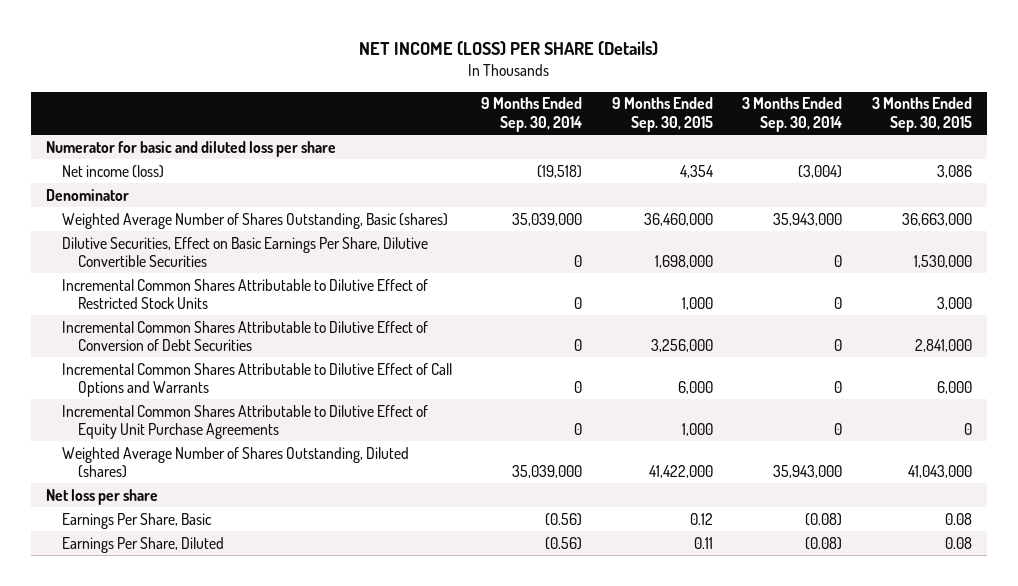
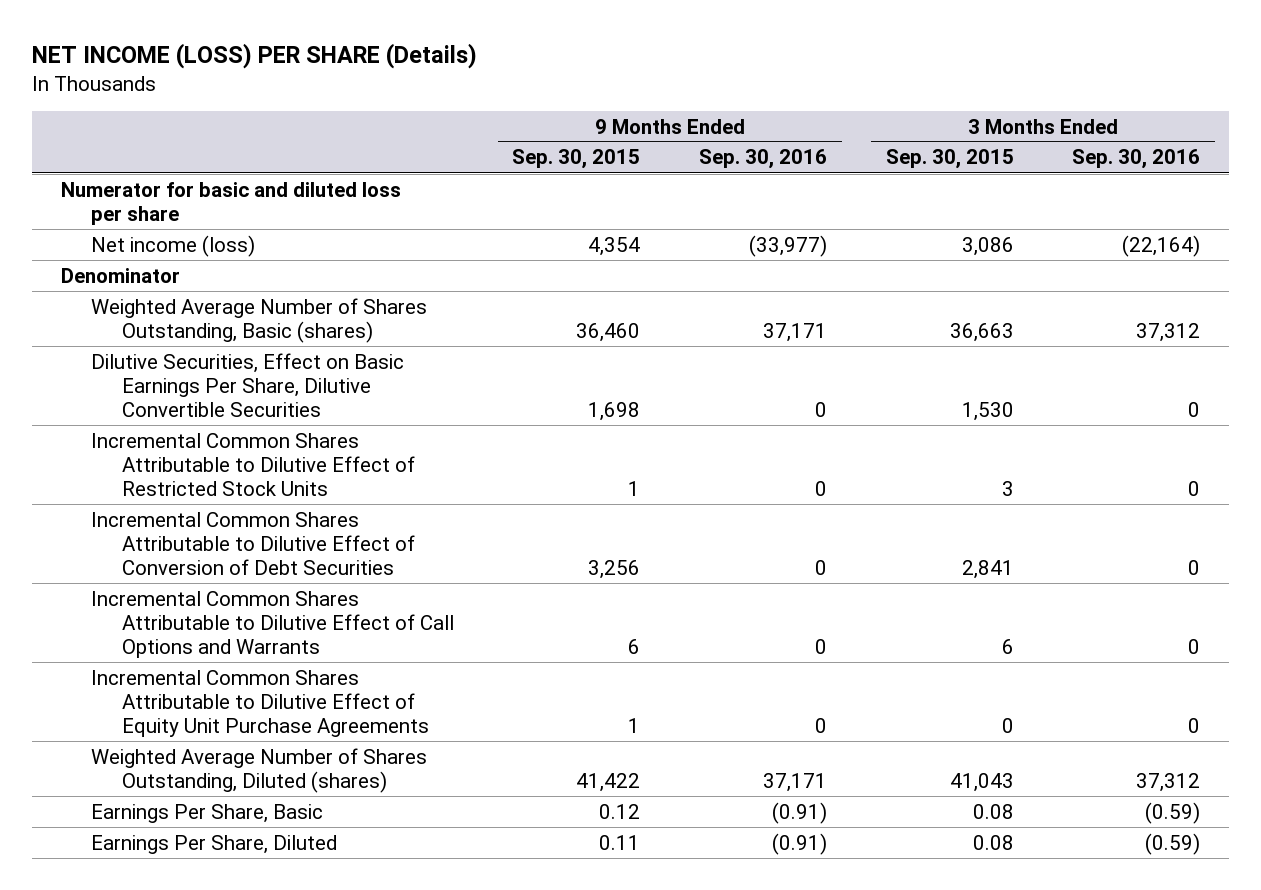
[481,97,583,133] 9 Months Ended Sep. 30, 2014 -> none
[742,97,843,133] 3 Months Ended Sep. 30, 2014 -> none
none -> [698,149,827,170] Sep. 30, 2016
none -> [1072,149,1201,170] Sep. 30, 2016
[45,488,158,505] Net loss per share -> none
[643,212,713,226] 36,460,000 -> [576,322,641,342] 36,460
[901,212,972,226] 36,663,000 -> [949,322,1014,342] 36,663
[654,255,713,269] 1,698,000 -> [588,402,641,422] 1,698
[913,255,972,269] 1,530,000 -> [961,402,1014,422] 1,530
[681,297,713,311] 1,000 -> [628,481,641,497] 1
[936,297,972,311] 3,000 -> [1001,481,1014,497] 3
[650,339,713,353] 3,256,000 -> [588,560,641,580] 3,256
[914,339,972,353] 2,841,000 -> [961,560,1014,580] 2,841
[677,381,713,395] 6,000 -> [628,639,641,655] 6
[936,381,972,395] 6,000 -> [1001,639,1014,655] 6
[681,423,713,437] 1,000 -> [628,718,641,734] 1
[648,465,713,479] 41,422,000 -> [576,772,641,792] 41,422
[907,465,972,479] 41,043,000 -> [949,772,1014,792] 41,043

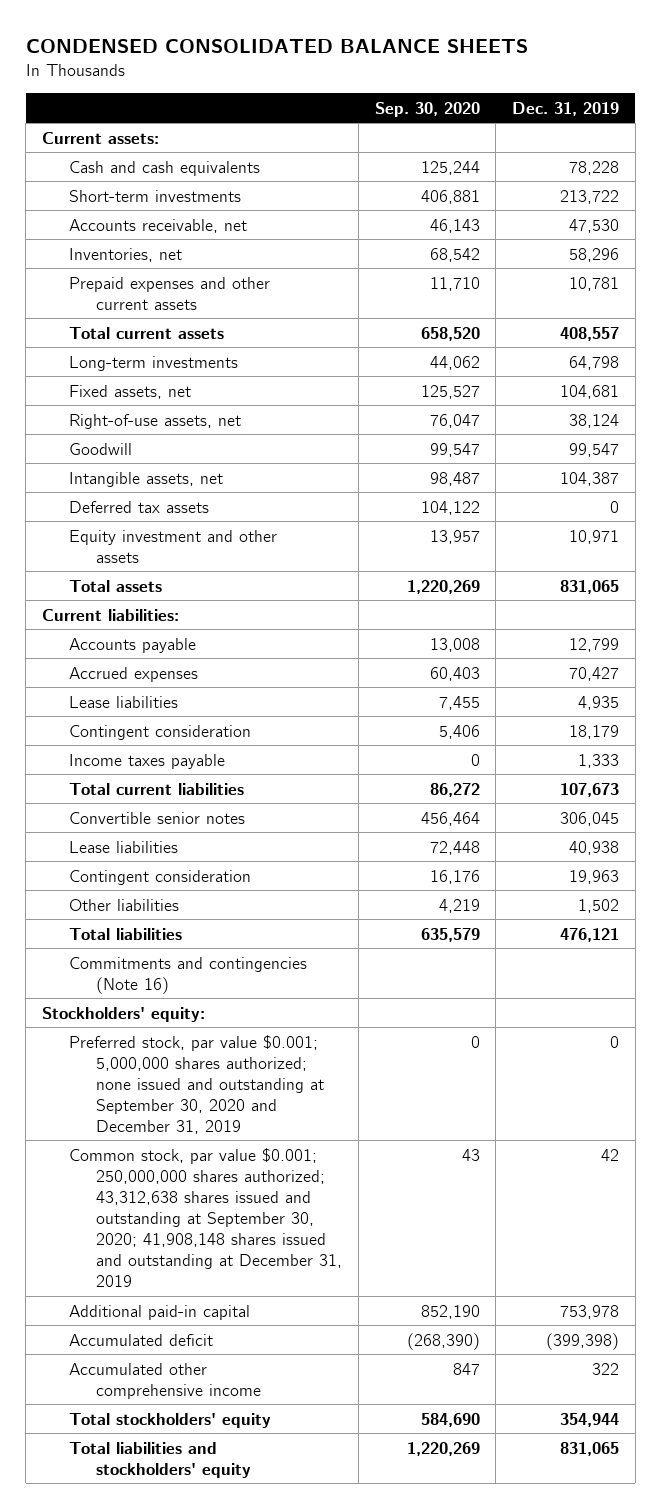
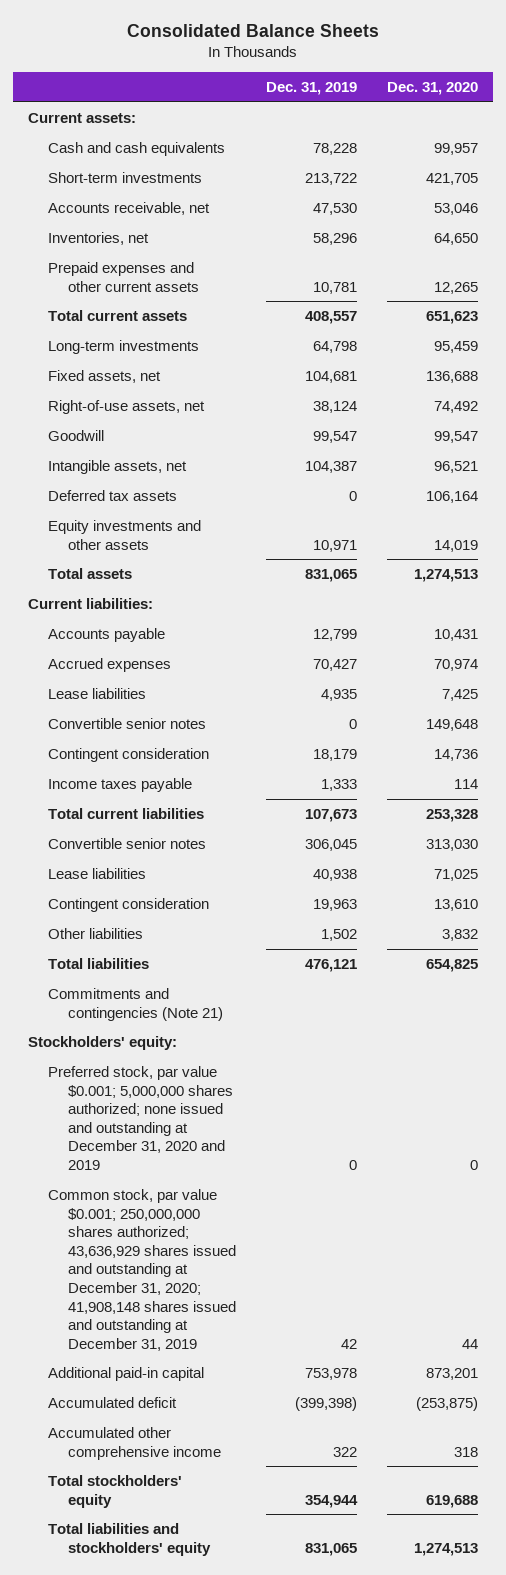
[25,38,528,53] CONDENSED CONSOLIDATED BALANCE SHEETS -> [127,23,380,37] Consolidated Balance Sheets
[374,101,480,117] Sep. 30, 2020 -> none
none -> [387,82,479,96] Dec. 31, 2020
[69,529,278,563] Equity investment and other assets -> [48,520,202,550] Equity investments and other assets
none -> [48,718,207,730] Convertible senior notes
[69,956,308,994] Commitments and contingencies (Note 16) -> [48,988,224,1021] Commitments and contingencies (Note 21)
[69,1034,325,1134] Preferred stock, par value $0.001; 5,000,000 shares authorized; none issued and outstanding at September 30, 2020 and December 31, 2019 -> [48,1066,234,1170] Preferred stock, par value $0.001; 5,000,000 shares authorized; none issued and outstanding at December 31, 2020 and 2019
[69,1147,343,1287] Common stock, par value $0.001; 250,000,000 shares authorized; 43,312,638 shares issued and outstanding at September 30, 2020; 41,908,148 shares issued and outstanding at December 31, 2019 -> [48,1189,237,1351] Common stock, par value $0.001; 250,000,000 shares authorized; 43,636,929 shares issued and outstanding at December 31, 2020; 41,908,148 shares issued and outstanding at December 31, 2019

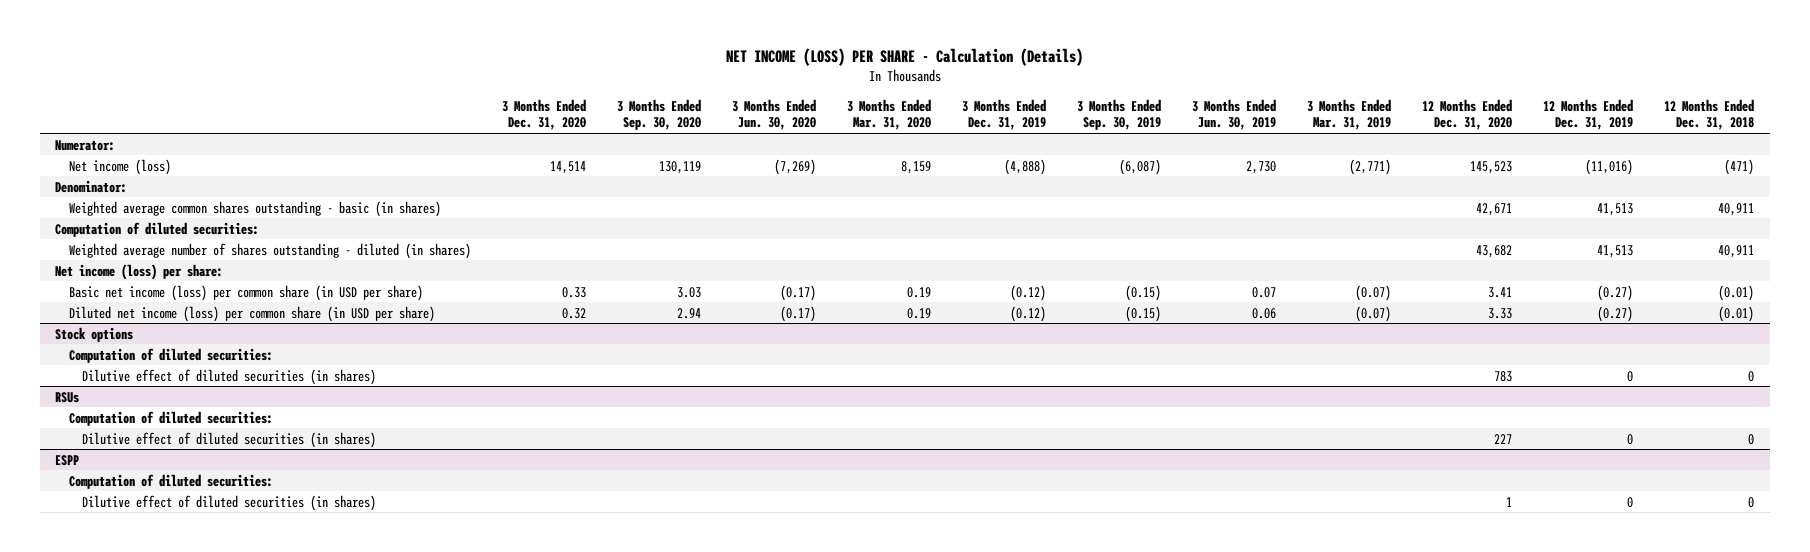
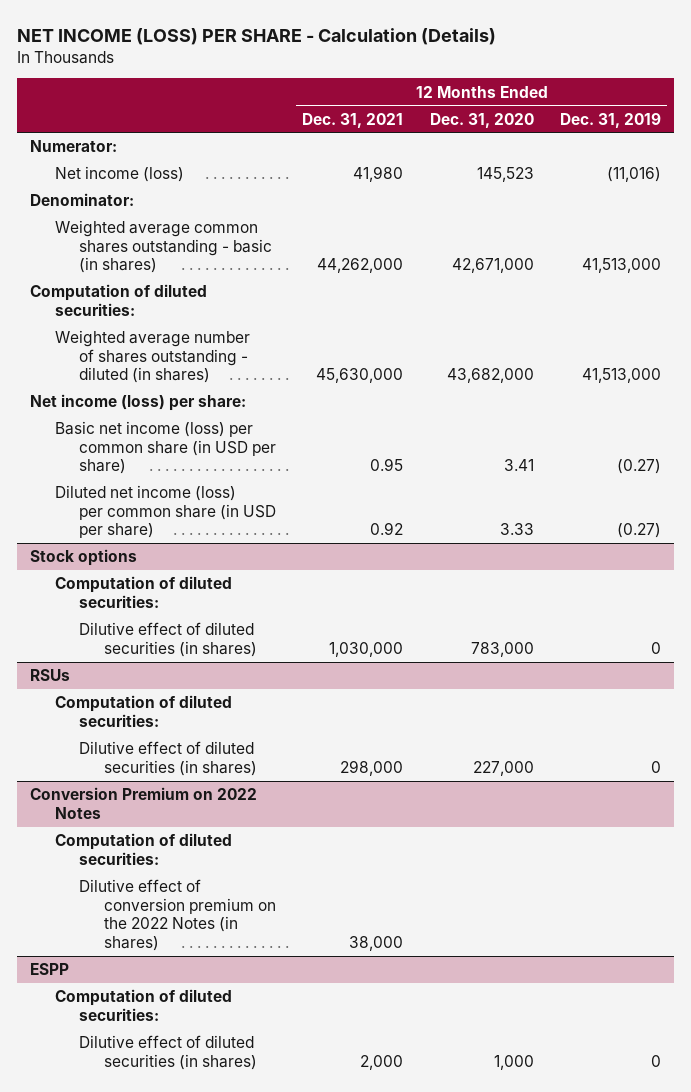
[501,98,586,131] 3 Months Ended Dec. 31, 2020 -> none
[616,98,701,131] 3 Months Ended Sep. 30, 2020 -> none
[731,98,816,131] 3 Months Ended Jun. 30, 2020 -> none
[846,98,931,131] 3 Months Ended Mar. 31, 2020 -> none
[961,98,1046,131] 3 Months Ended Dec. 31, 2019 -> none
[1076,98,1161,131] 3 Months Ended Sep. 30, 2019 -> none
[1192,98,1277,131] 3 Months Ended Jun. 30, 2019 -> none
[1307,98,1392,131] 3 Months Ended Mar. 31, 2019 -> none
[1664,98,1755,131] 12 Months Ended Dec. 31, 2018 -> none
none -> [302,112,404,128] Dec. 31, 2021
[1476,202,1513,216] 42,671 -> [451,258,534,274] 42,671,000
[1597,202,1634,216] 41,513 -> [581,258,661,274] 41,513,000
[1476,244,1513,258] 43,682 -> [446,368,534,384] 43,682,000
[1597,244,1634,258] 41,513 -> [581,368,661,384] 41,513,000
[1494,370,1513,382] 783 -> [470,641,534,657] 783,000
[1494,433,1513,444] 227 -> [472,760,534,776] 227,000
none -> [30,787,258,819] Conversion Premium on 2022 Notes
none -> [54,833,232,865] Computation of diluted securities:
none -> [79,879,277,952] Dilutive effect of conversion premium on the 2022 Notes (in shares)
[1506,496,1513,507] 1 -> [493,1054,534,1070] 1,000

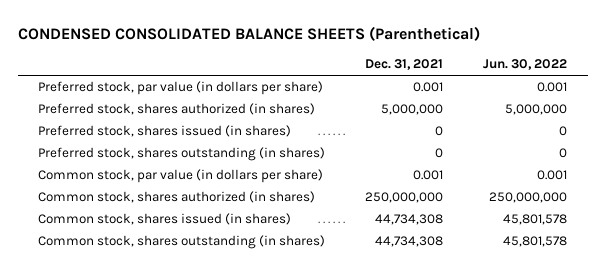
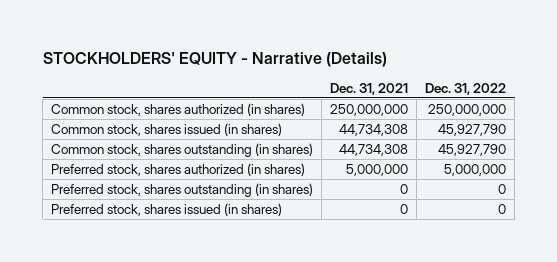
[17,26,480,42] CONDENSED CONSOLIDATED BALANCE SHEETS (Parenthetical) -> [42,52,387,68] STOCKHOLDERS' EQUITY - Narrative (Details)
[483,59,568,71] Jun. 30, 2022 -> none
none -> [425,82,507,95] Dec. 31, 2022
[38,81,324,96] Preferred stock, par value (in dollars per share) -> none
[38,169,324,184] Common stock, par value (in dollars per share) -> none
[38,103,316,116] Preferred stock, shares authorized (in shares) -> [51,162,306,176] Preferred stock, shares authorized (in shares)
[38,147,326,162] Preferred stock, shares outstanding (in shares) -> [51,182,314,197] Preferred stock, shares outstanding (in shares)
[38,125,292,138] Preferred stock, shares issued (in shares) -> [51,202,283,216] Preferred stock, shares issued (in shares)

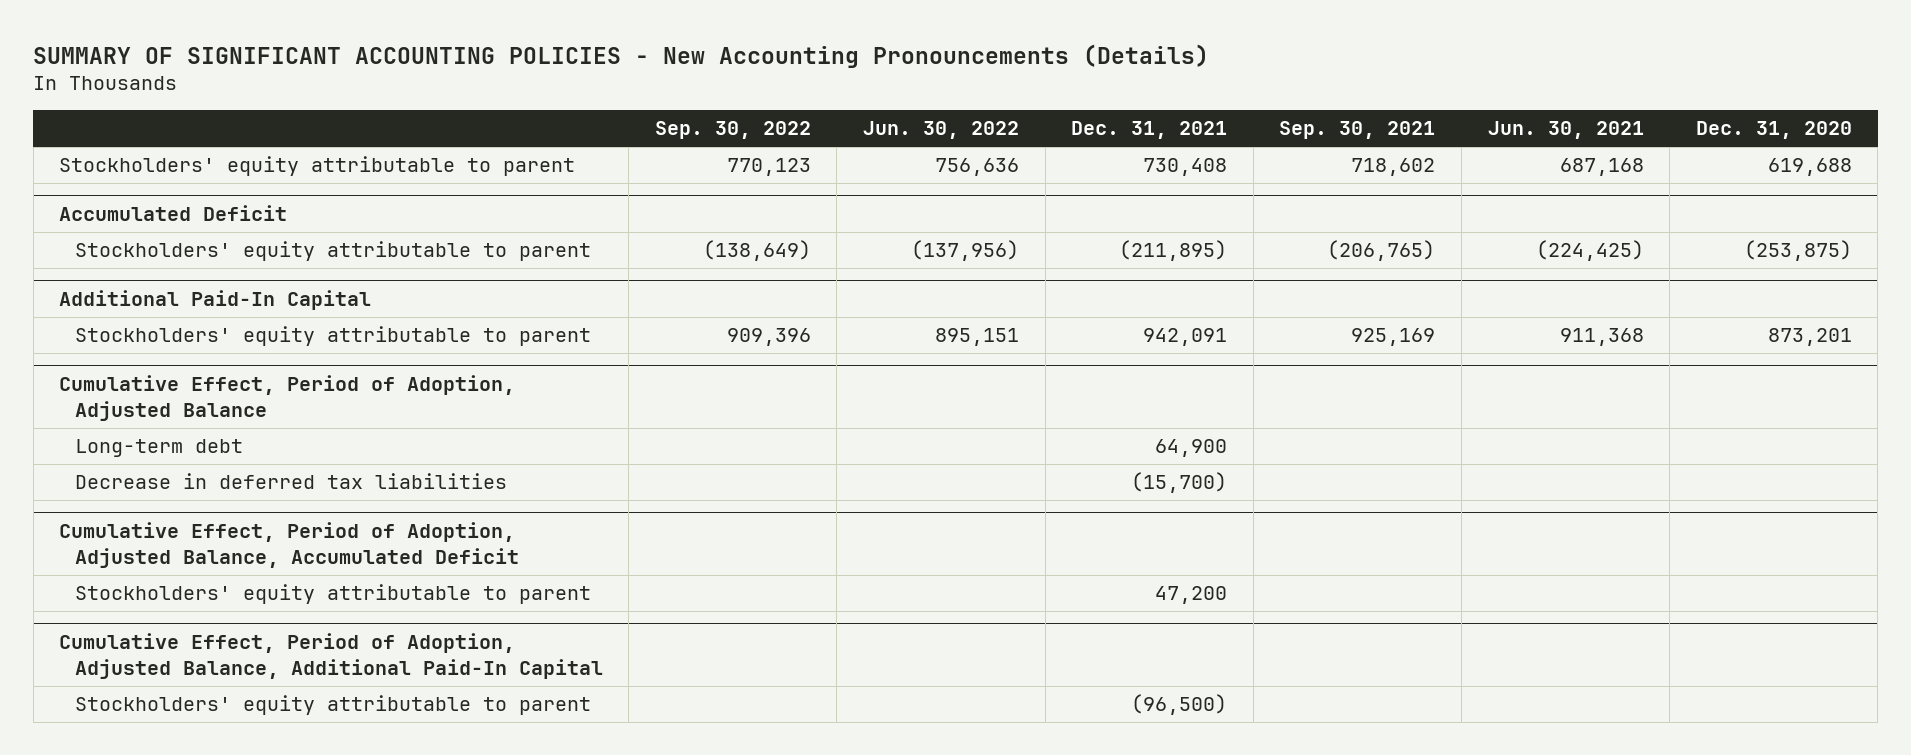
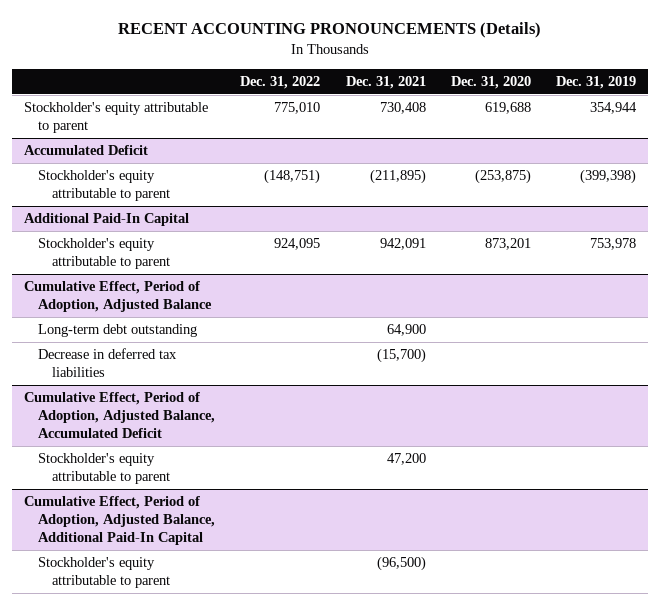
[33,43,1210,68] SUMMARY OF SIGNIFICANT ACCOUNTING POLICIES - New Accounting Pronouncements (Details) -> [118,22,542,39] RECENT ACCOUNTING PRONOUNCEMENTS (Details)
[654,121,811,140] Sep. 30, 2022 -> none
[863,121,1020,140] Jun. 30, 2022 -> none
[1279,121,1436,140] Sep. 30, 2021 -> none
[1487,121,1644,140] Jun. 30, 2021 -> none
none -> [240,75,321,89] Dec. 31, 2022
none -> [555,75,636,89] Dec. 31, 2019
[59,156,576,177] Stockholders' equity attributable to parent -> [24,102,209,134] Stockholder's equity attributable to parent
[74,241,591,262] Stockholders' equity attributable to parent -> [38,170,171,202] Stockholder's equity attributable to parent
[74,326,591,347] Stockholders' equity attributable to parent -> [38,238,171,270] Stockholder's equity attributable to parent
[74,439,243,458] Long-term debt -> [38,324,198,338] Long-term debt outstanding
[74,584,591,605] Stockholders' equity attributable to parent -> [38,453,171,485] Stockholder's equity attributable to parent
[74,695,591,716] Stockholders' equity attributable to parent -> [38,557,171,589] Stockholder's equity attributable to parent

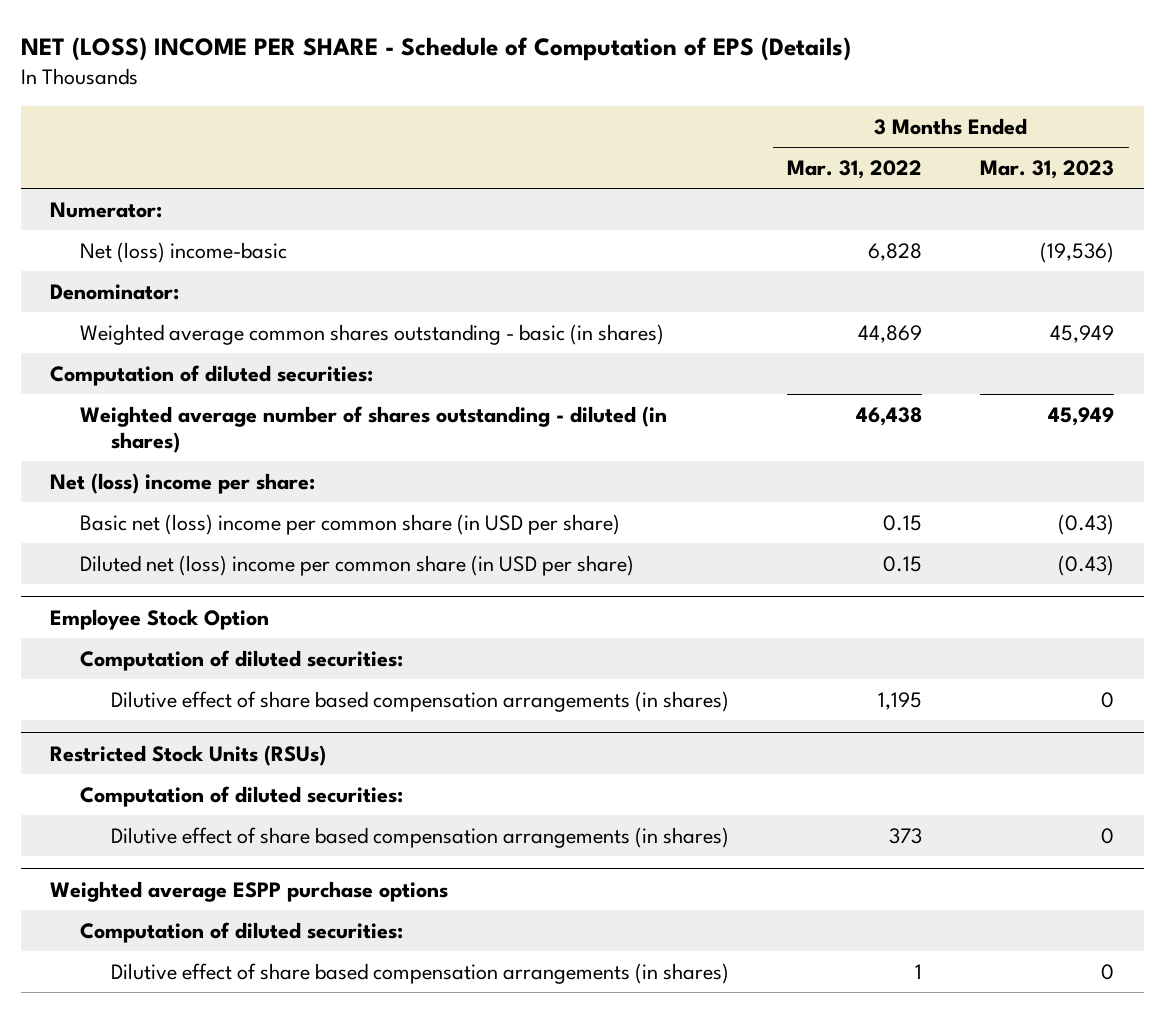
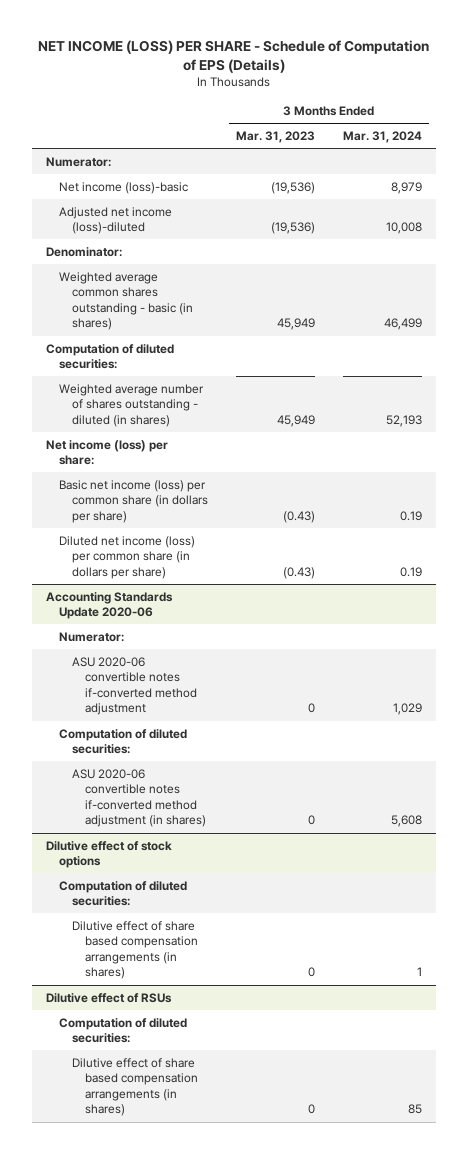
[20,36,851,61] NET (LOSS) INCOME PER SHARE - Schedule of Computation of EPS (Details) -> [37,39,429,73] NET INCOME (LOSS) PER SHARE - Schedule of Computation of EPS (Details)
[787,160,923,180] Mar. 31, 2022 -> none
none -> [343,130,423,143] Mar. 31, 2024
[80,241,288,263] Net (loss) income-basic -> [58,181,188,194] Net income (loss)-basic
none -> [58,206,172,235] Adjusted net income (loss)-diluted
[49,608,269,630] Employee Stock Option -> none
[49,472,315,494] Net (loss) income per share: -> [45,439,168,466] Net income (loss) per share:
[80,513,621,535] Basic net (loss) income per common share (in USD per share) -> [58,479,208,523] Basic net income (loss) per common share (in dollars per share)
[80,554,635,576] Diluted net (loss) income per common share (in USD per share) -> [58,535,195,579] Diluted net income (loss) per common share (in dollars per share)
none -> [45,591,173,620] Accounting Standards Update 2020-06
none -> [58,631,124,642] Numerator:
none -> [71,656,197,716] ASU 2020-06 convertible notes if-converted method adjustment
[110,690,729,712] Dilutive effect of share based compensation arrangements (in shares) -> none
[49,744,326,766] Restricted Stock Units (RSUs) -> none
none -> [71,768,206,828] ASU 2020-06 convertible notes if-converted method adjustment (in shares)
none -> [45,840,172,869] Dilutive effect of stock options
[49,880,448,902] Weighted average ESPP purchase options -> none
none -> [45,992,172,1003] Dilutive effect of RSUs

